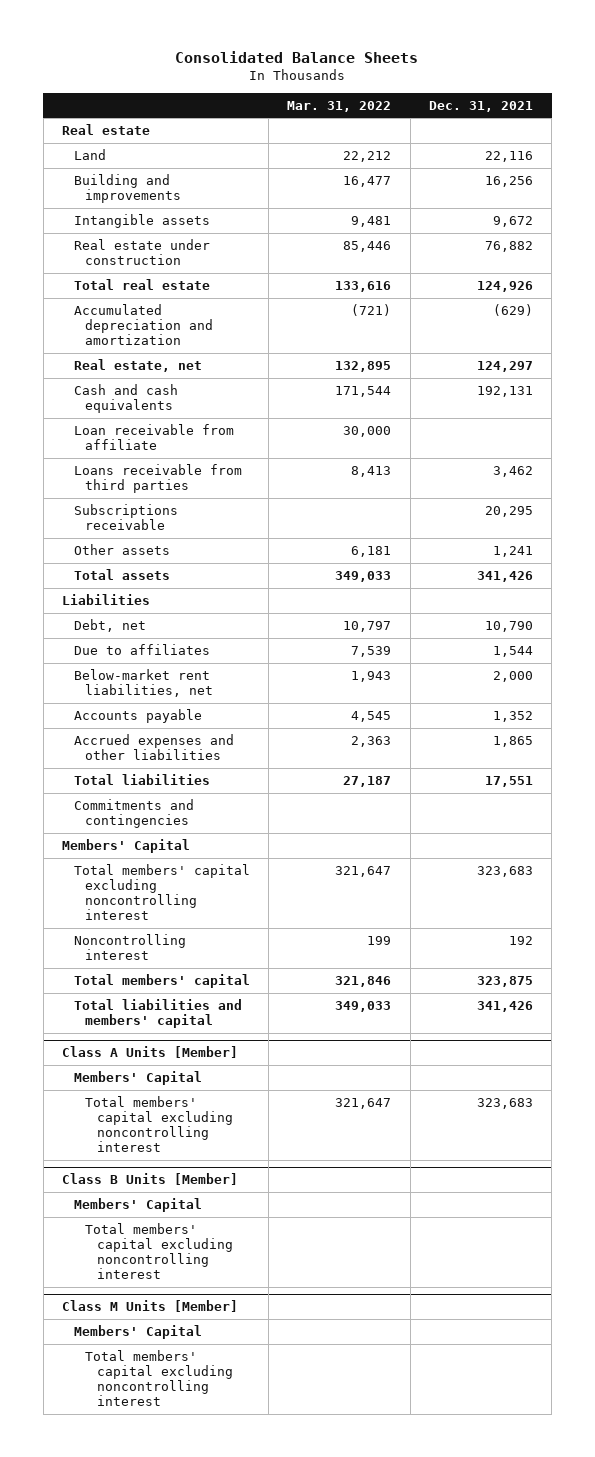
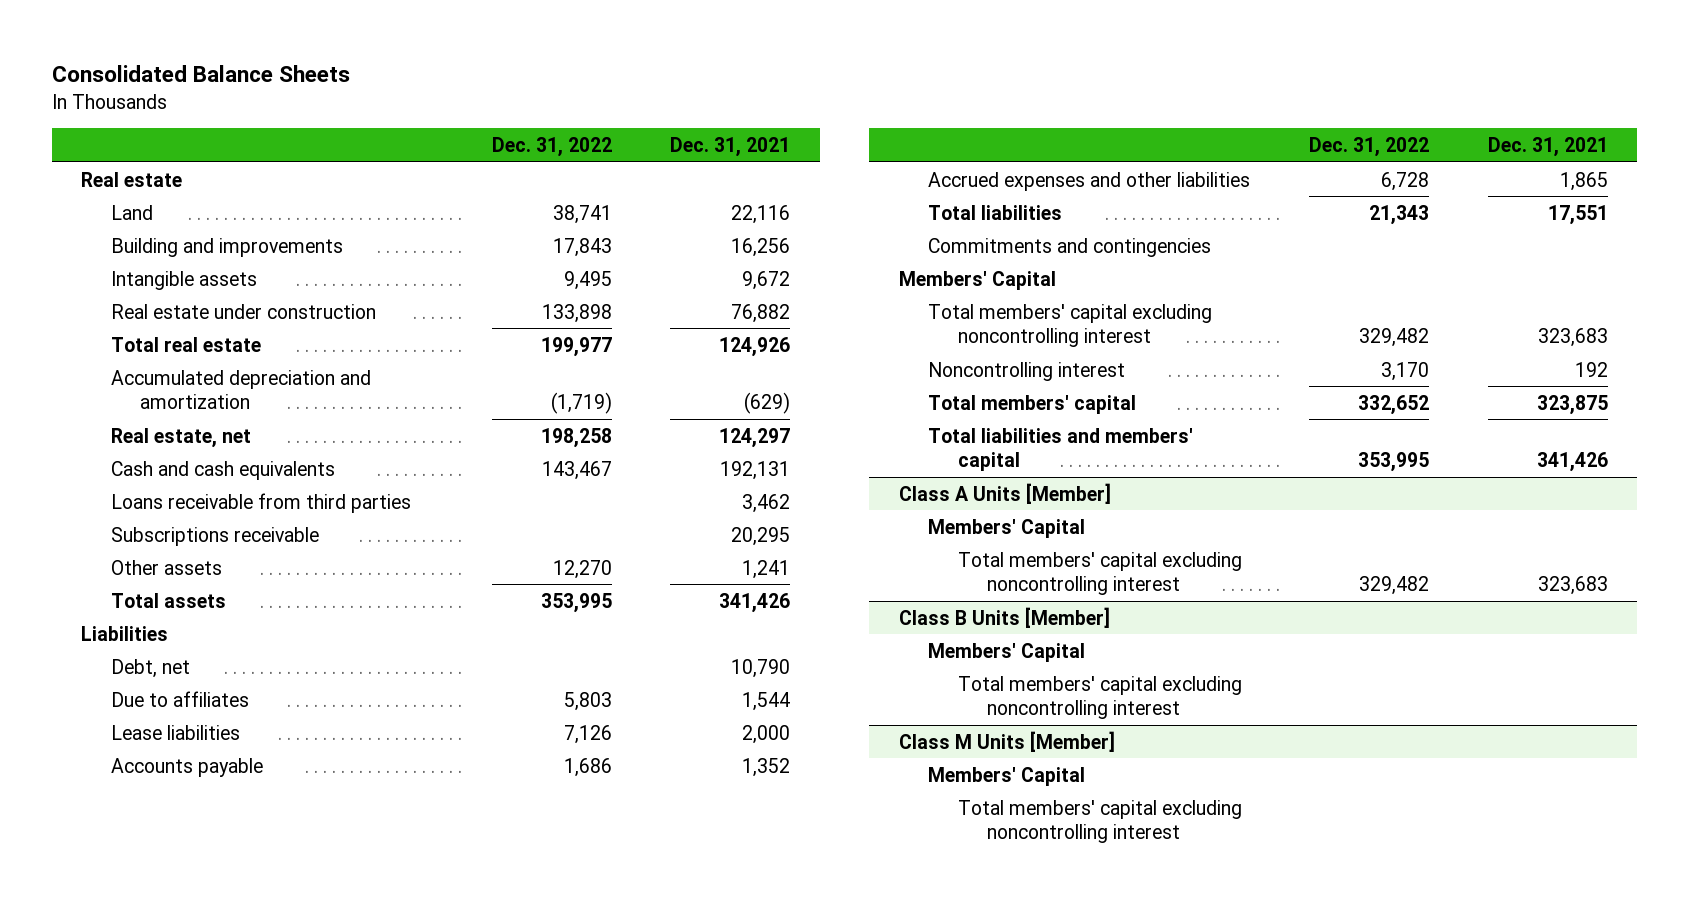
[287,100,392,112] Mar. 31, 2022 -> none
none -> [491,137,612,158] Dec. 31, 2022
[73,423,234,450] Loan receivable from affiliate -> none
[73,668,214,697] Below-market rent liabilities, net -> none
none -> [110,724,240,740] Lease liabilities

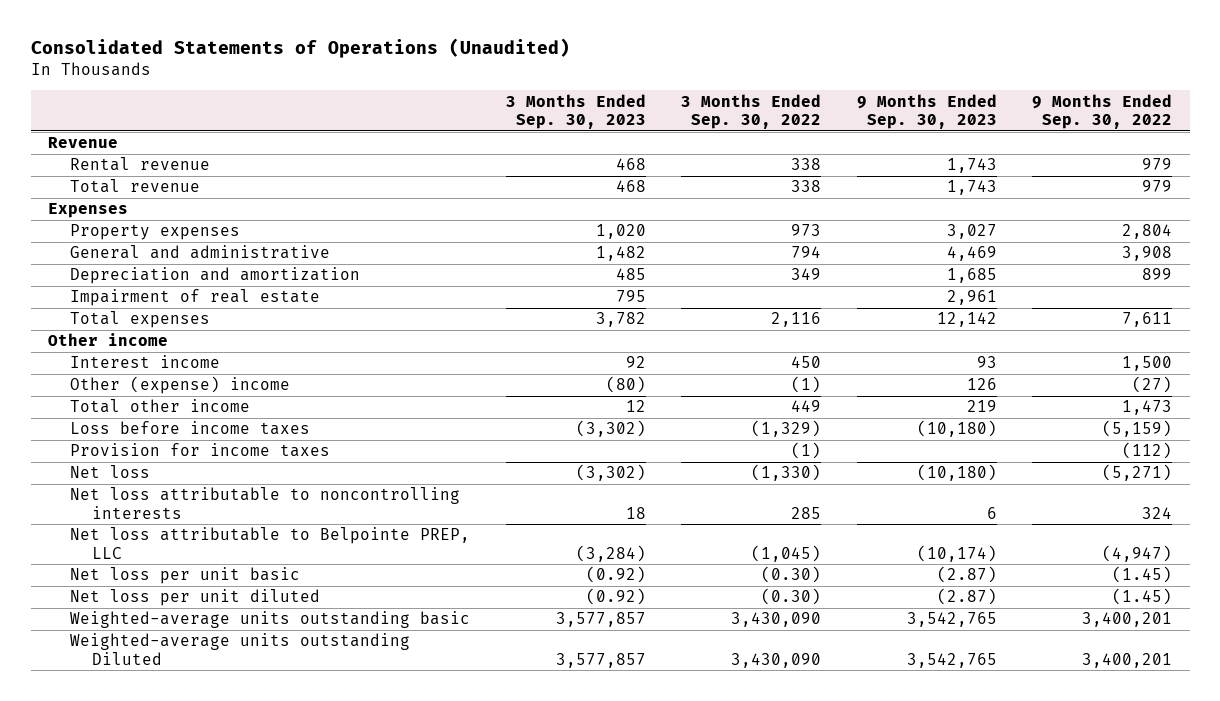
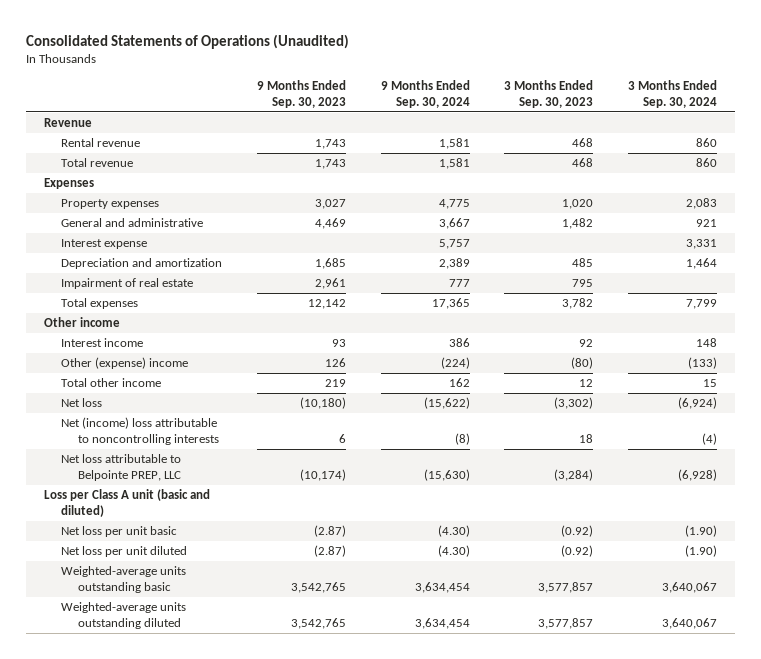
[681,93,822,130] 3 Months Ended Sep. 30, 2022 -> none
[1032,93,1173,130] 9 Months Ended Sep. 30, 2022 -> none
none -> [380,80,470,108] 9 Months Ended Sep. 30, 2024
none -> [628,80,718,108] 3 Months Ended Sep. 30, 2024
none -> [60,239,147,250] Interest expense
[70,421,311,436] Loss before income taxes -> none
[70,443,331,458] Provision for income taxes -> none
[70,487,461,519] Net loss attributable to noncontrolling interests -> [60,417,219,445] Net (income) loss attributable to noncontrolling interests
none -> [43,489,210,517] Loss per Class A unit (basic and diluted)
[70,633,411,665] Weighted-average units outstanding Diluted -> [60,602,186,629] Weighted-average units outstanding diluted

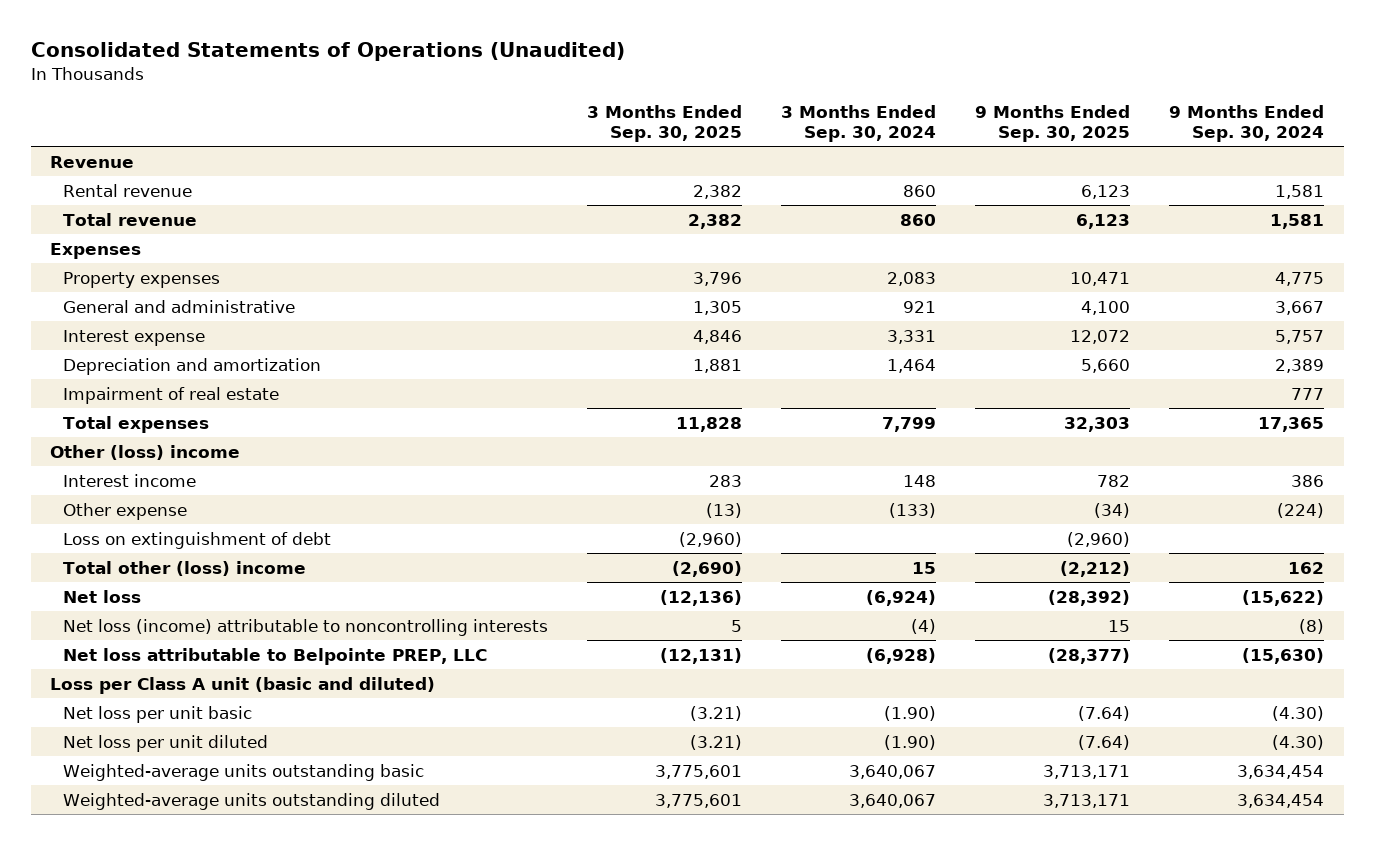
[256,80,346,108] 9 Months Ended Sep. 30, 2023 -> none
[504,80,594,108] 3 Months Ended Sep. 30, 2023 -> none
none -> [587,105,743,143] 3 Months Ended Sep. 30, 2025
none -> [975,105,1131,143] 9 Months Ended Sep. 30, 2025
[43,317,120,328] Other income -> [50,444,241,460] Other (loss) income
[60,357,188,370] Other (expense) income -> [63,502,188,520] Other expense
none -> [63,531,332,549] Loss on extinguishment of debt
[60,378,161,388] Total other income -> [63,560,307,576] Total other (loss) income
[60,417,219,445] Net (income) loss attributable to noncontrolling interests -> [63,618,549,636] Net loss (income) attributable to noncontrolling interests

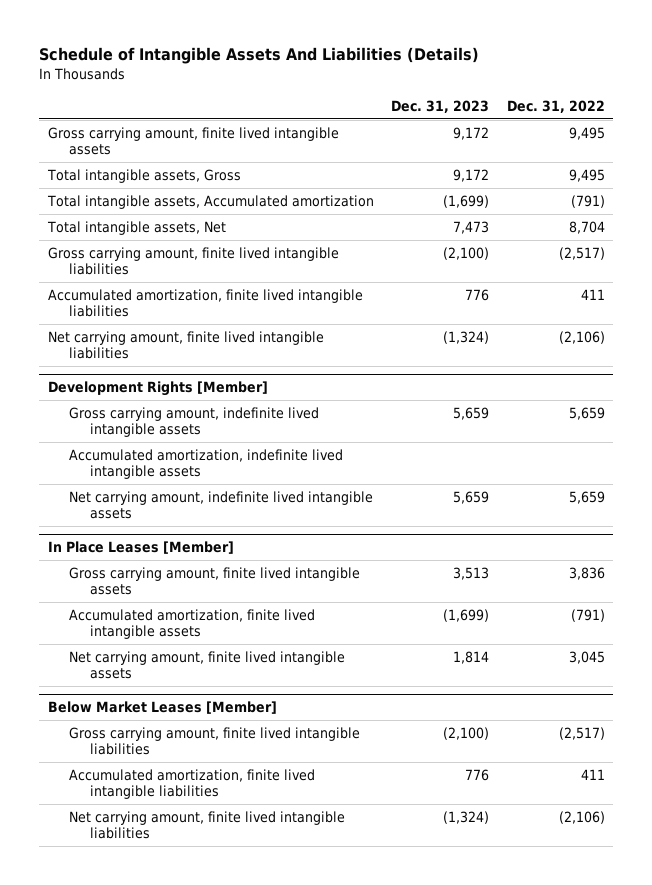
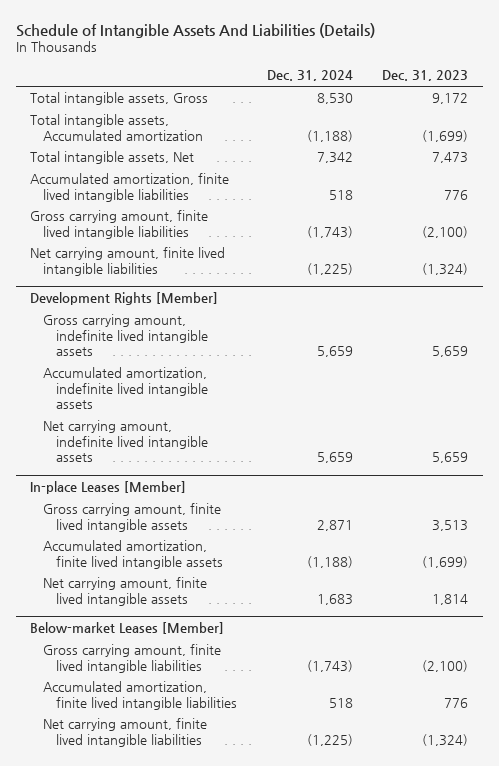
[506,99,605,113] Dec. 31, 2022 -> none
none -> [266,70,353,82] Dec. 31, 2024
[47,126,339,156] Gross carrying amount, finite lived intangible assets -> none
[47,246,339,276] Gross carrying amount, finite lived intangible liabilities -> [30,210,209,239] Gross carrying amount, finite lived intangible liabilities
[47,541,234,555] In Place Leases [Member] -> [30,481,187,495] In-place Leases [Member]
[47,701,277,715] Below Market Leases [Member] -> [30,622,225,635] Below-market Leases [Member]

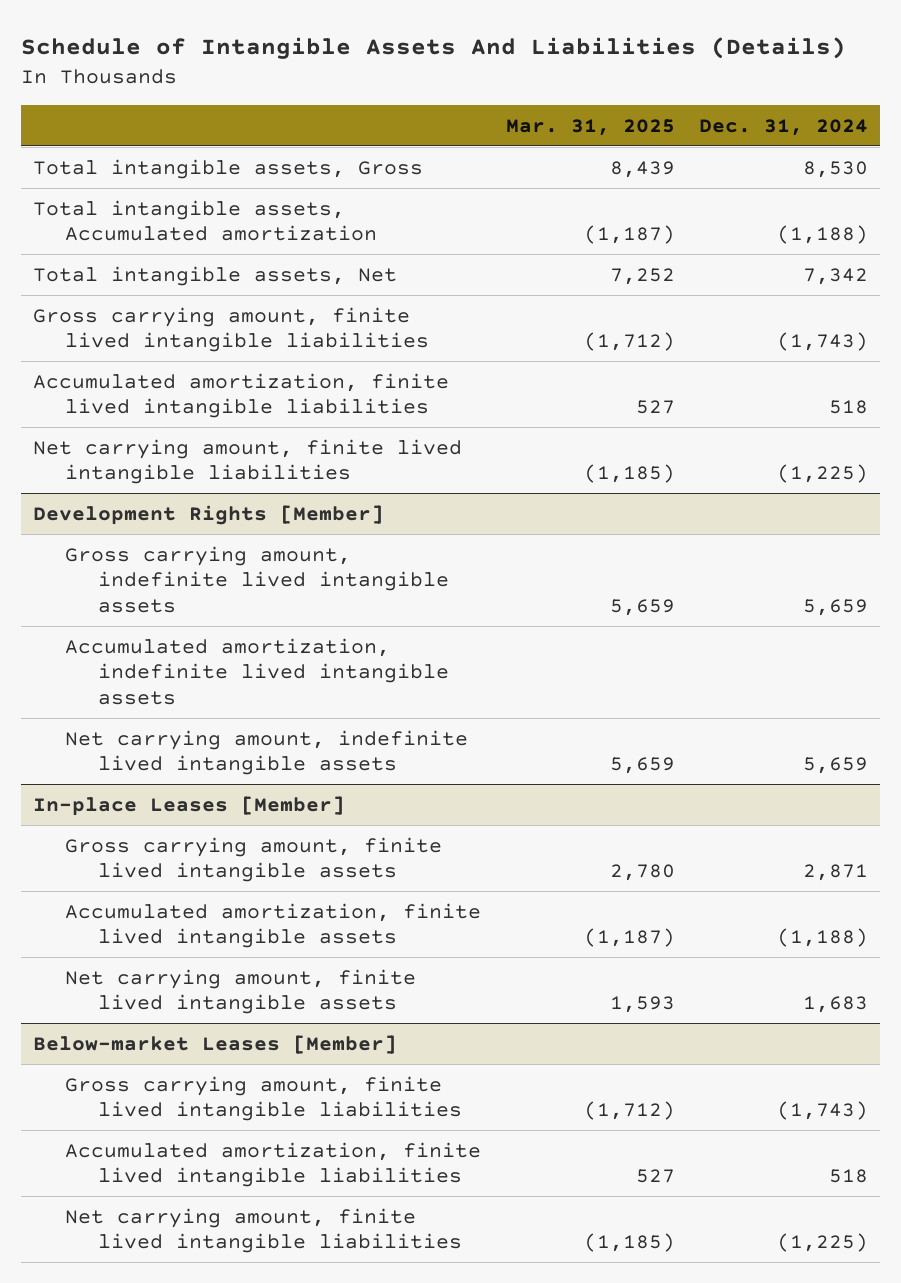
[382,70,469,82] Dec. 31, 2023 -> none
none -> [505,118,675,136] Mar. 31, 2025
[30,173,230,202] Accumulated amortization, finite lived intangible liabilities -> [32,372,449,419] Accumulated amortization, finite lived intangible liabilities

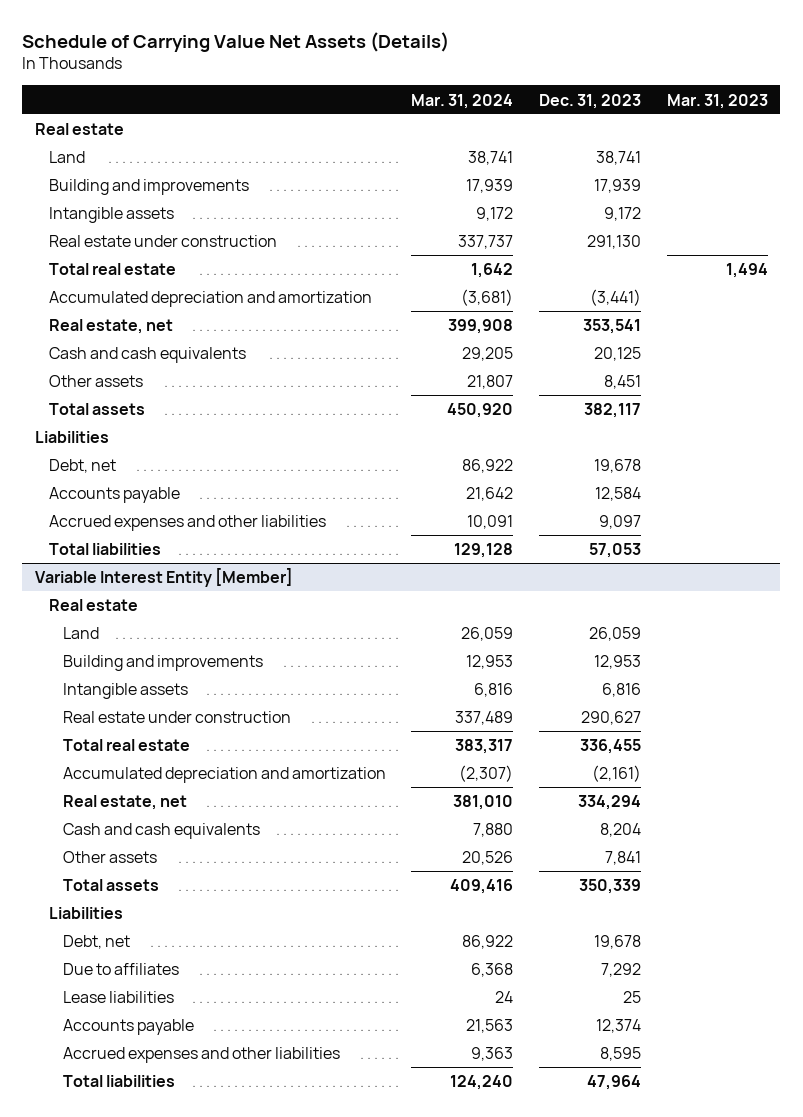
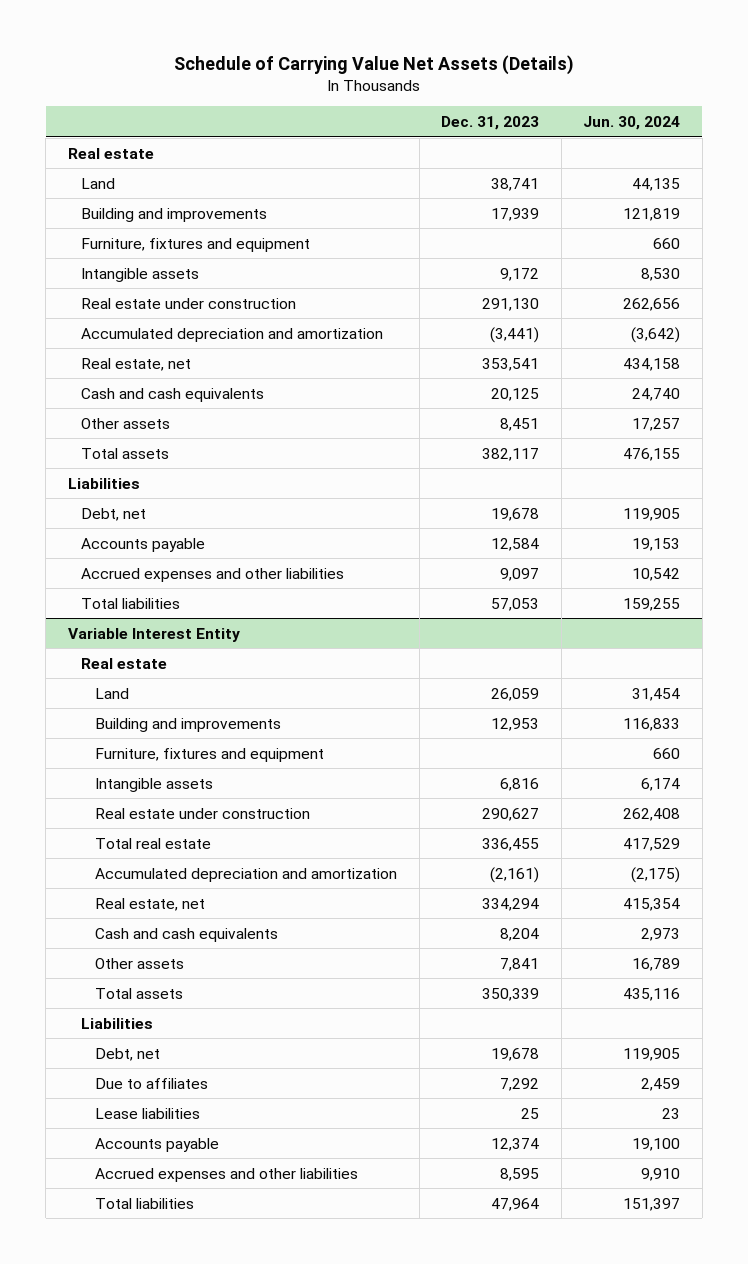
[411,93,514,109] Mar. 31, 2024 -> none
[666,93,768,109] Mar. 31, 2023 -> none
none -> [583,115,681,130] Jun. 30, 2024
none -> [81,237,311,252] Furniture, fixtures and equipment
[49,263,177,276] Total real estate -> none
[35,568,294,588] Variable Interest Entity [Member] -> [67,627,240,642] Variable Interest Entity
none -> [95,747,325,762] Furniture, fixtures and equipment

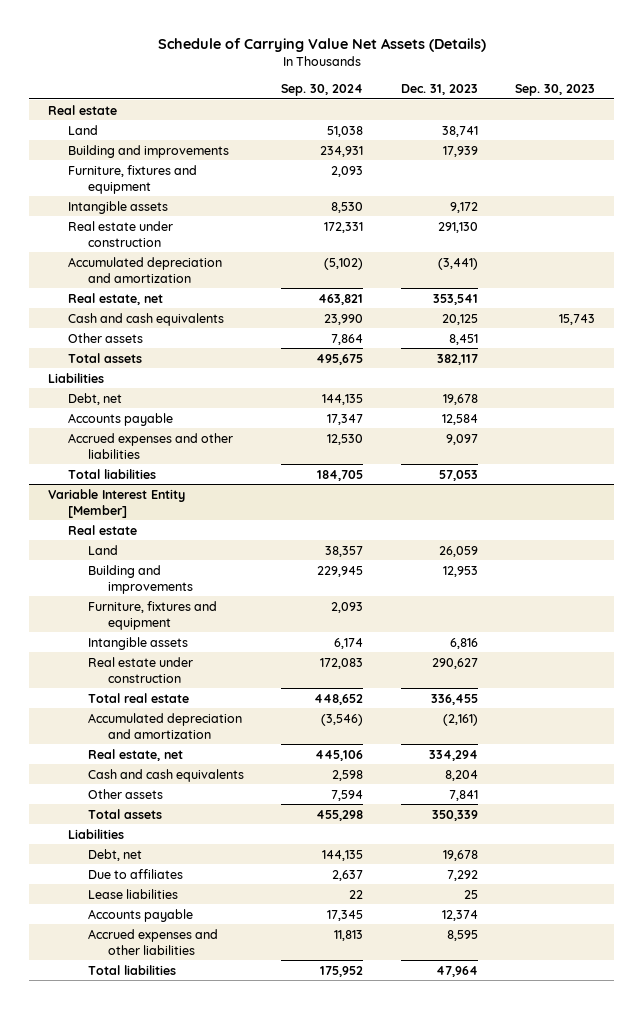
[583,115,681,130] Jun. 30, 2024 -> none
none -> [281,83,364,96] Sep. 30, 2024
none -> [515,83,596,96] Sep. 30, 2023
[67,627,240,642] Variable Interest Entity -> [47,488,185,518] Variable Interest Entity [Member]

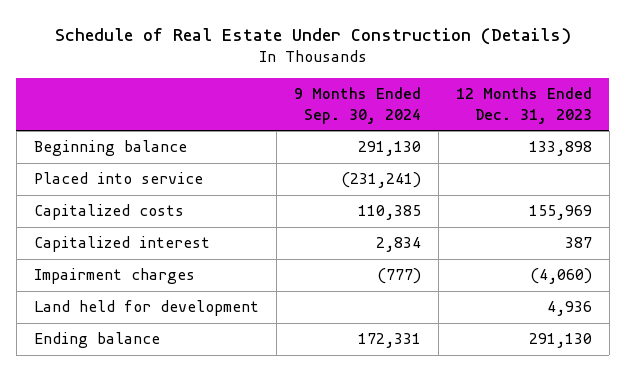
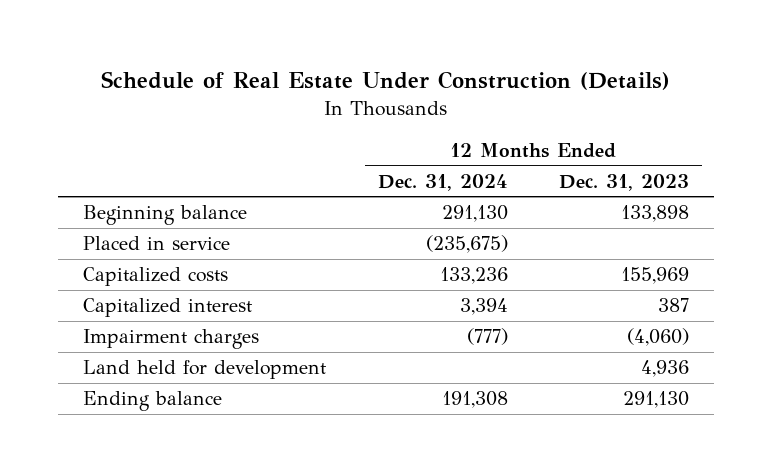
[293,87,421,124] 9 Months Ended Sep. 30, 2024 -> none
none -> [377,173,508,191] Dec. 31, 2024
[33,172,203,185] Placed into service -> [83,236,231,251] Placed in service

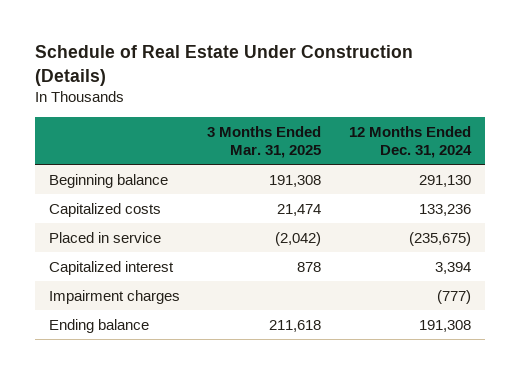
[558,173,689,191] Dec. 31, 2023 -> none
none -> [207,125,322,159] 3 Months Ended Mar. 31, 2025
[83,236,231,251] Placed in service -> [48,231,161,243] Placed in service
[83,360,327,380] Land held for development -> none

